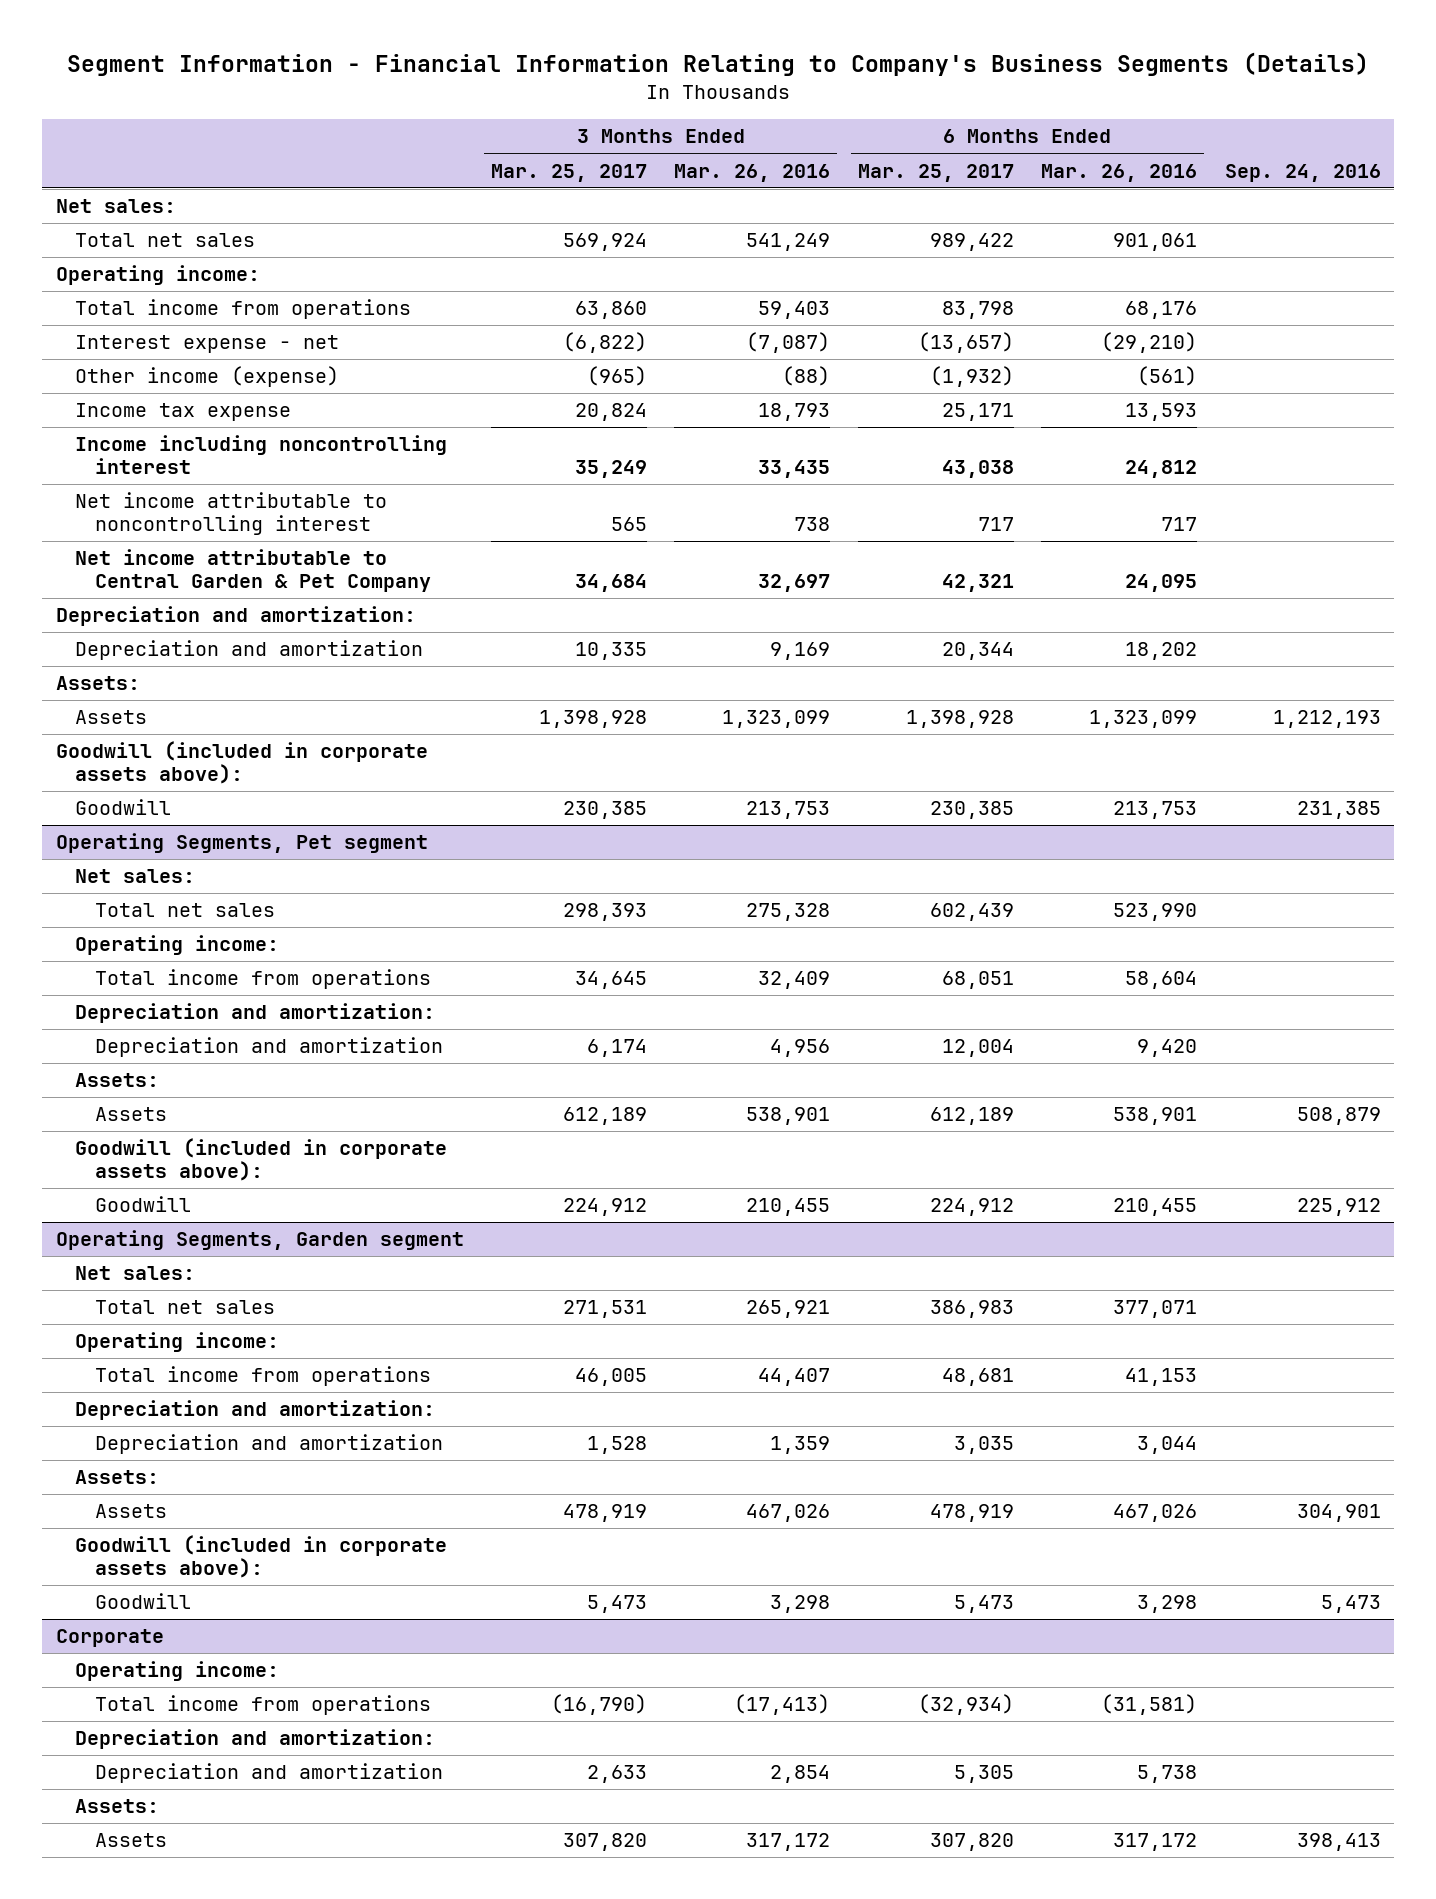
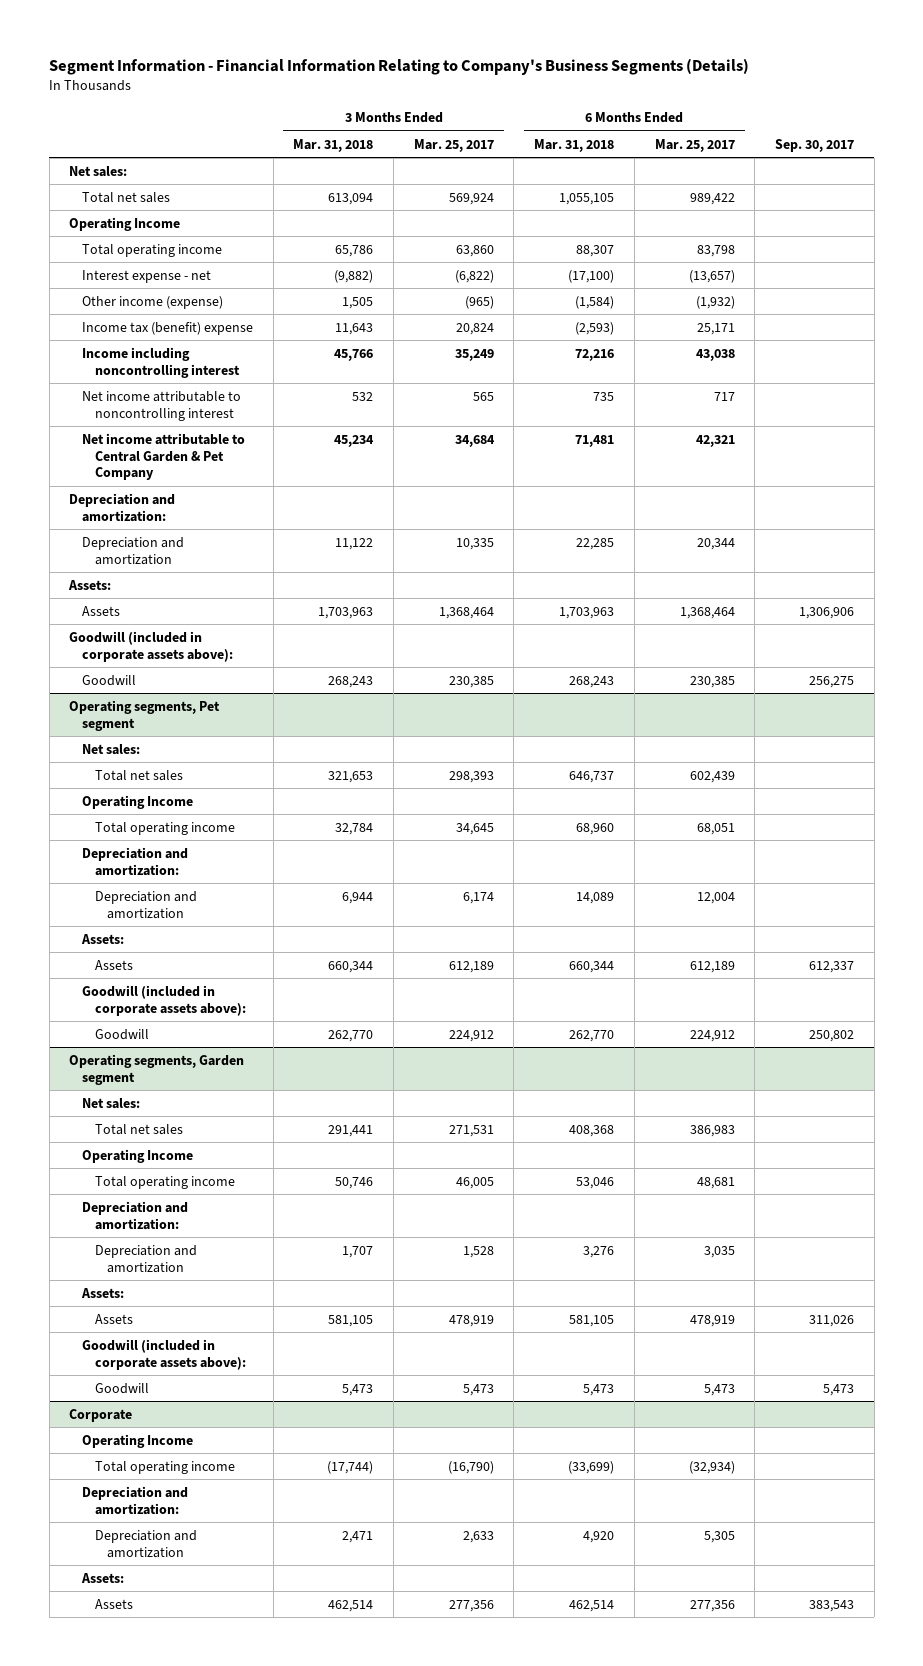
[674,163,831,182] Mar. 26, 2016 -> none
[1041,163,1198,182] Mar. 26, 2016 -> none
[1224,163,1381,182] Sep. 24, 2016 -> none
none -> [293,138,374,152] Mar. 31, 2018
none -> [534,138,615,152] Mar. 31, 2018
none -> [774,138,854,152] Sep. 30, 2017
[55,265,260,286] Operating income: -> [69,216,181,231] Operating Income
[75,299,412,320] Total income from operations -> [81,243,222,257] Total operating income
[75,403,292,422] Income tax expense -> [81,321,253,335] Income tax (benefit) expense
[538,710,647,729] 1,398,928 -> [438,606,494,619] 1,368,464
[905,710,1014,729] 1,398,928 -> [679,606,735,619] 1,368,464
[55,833,428,854] Operating Segments, Pet segment -> [69,699,221,731] Operating segments, Pet segment
[75,935,280,956] Operating income: -> [81,794,193,809] Operating Income
[94,969,431,990] Total income from operations -> [94,821,235,835] Total operating income
[55,1230,464,1251] Operating Segments, Garden segment -> [69,1053,245,1085] Operating segments, Garden segment
[75,1332,280,1353] Operating income: -> [81,1148,193,1163] Operating Income
[94,1366,431,1387] Total income from operations -> [94,1175,235,1189] Total operating income
[75,1661,280,1682] Operating income: -> [81,1433,193,1448] Operating Income
[94,1695,431,1716] Total income from operations -> [94,1460,235,1474] Total operating income
[562,1833,647,1852] 307,820 -> [448,1599,494,1612] 277,356
[929,1833,1014,1852] 307,820 -> [689,1599,735,1612] 277,356

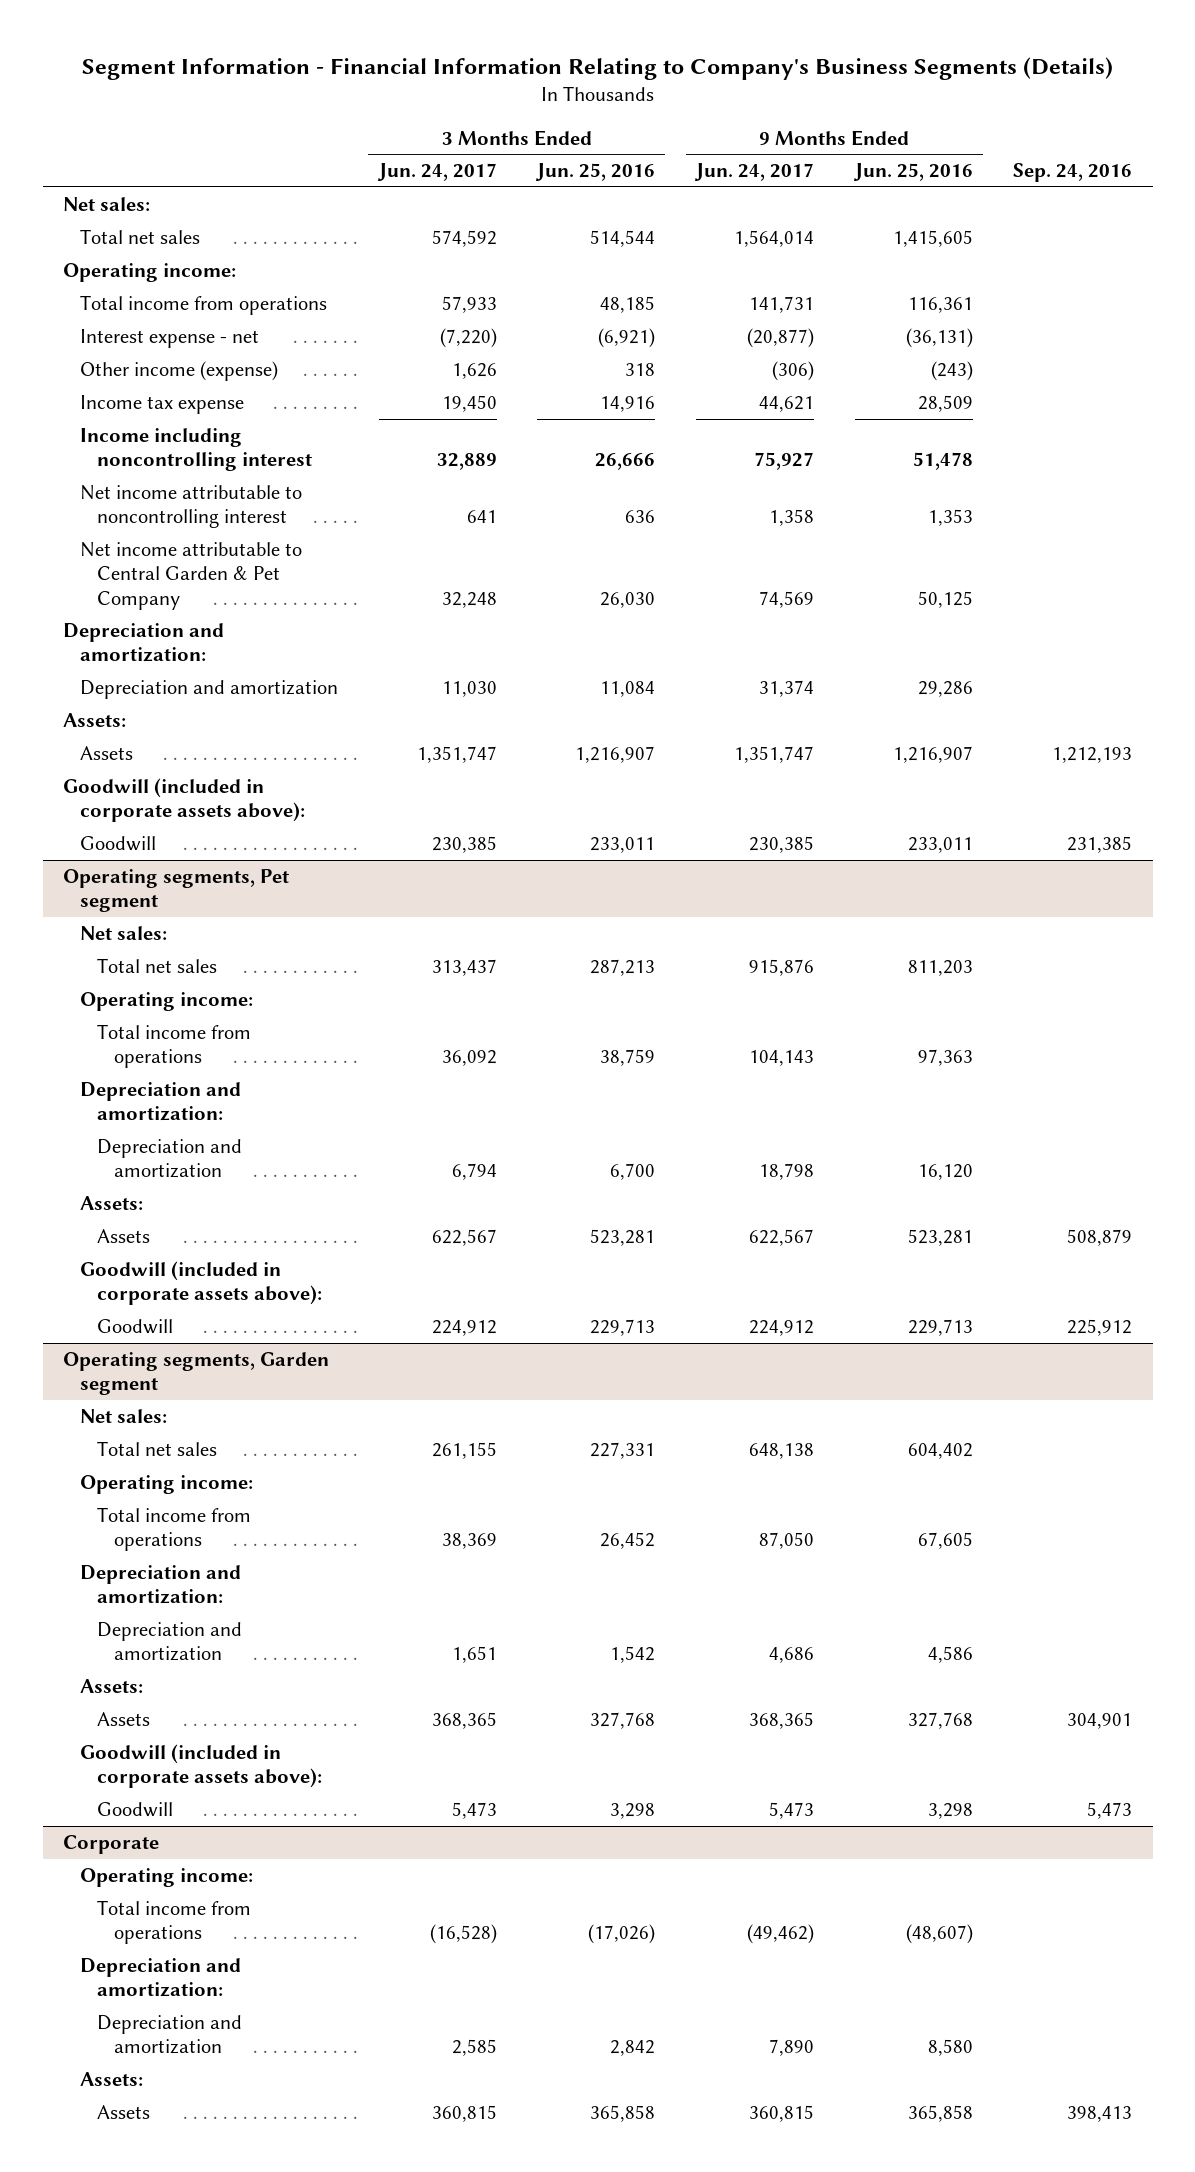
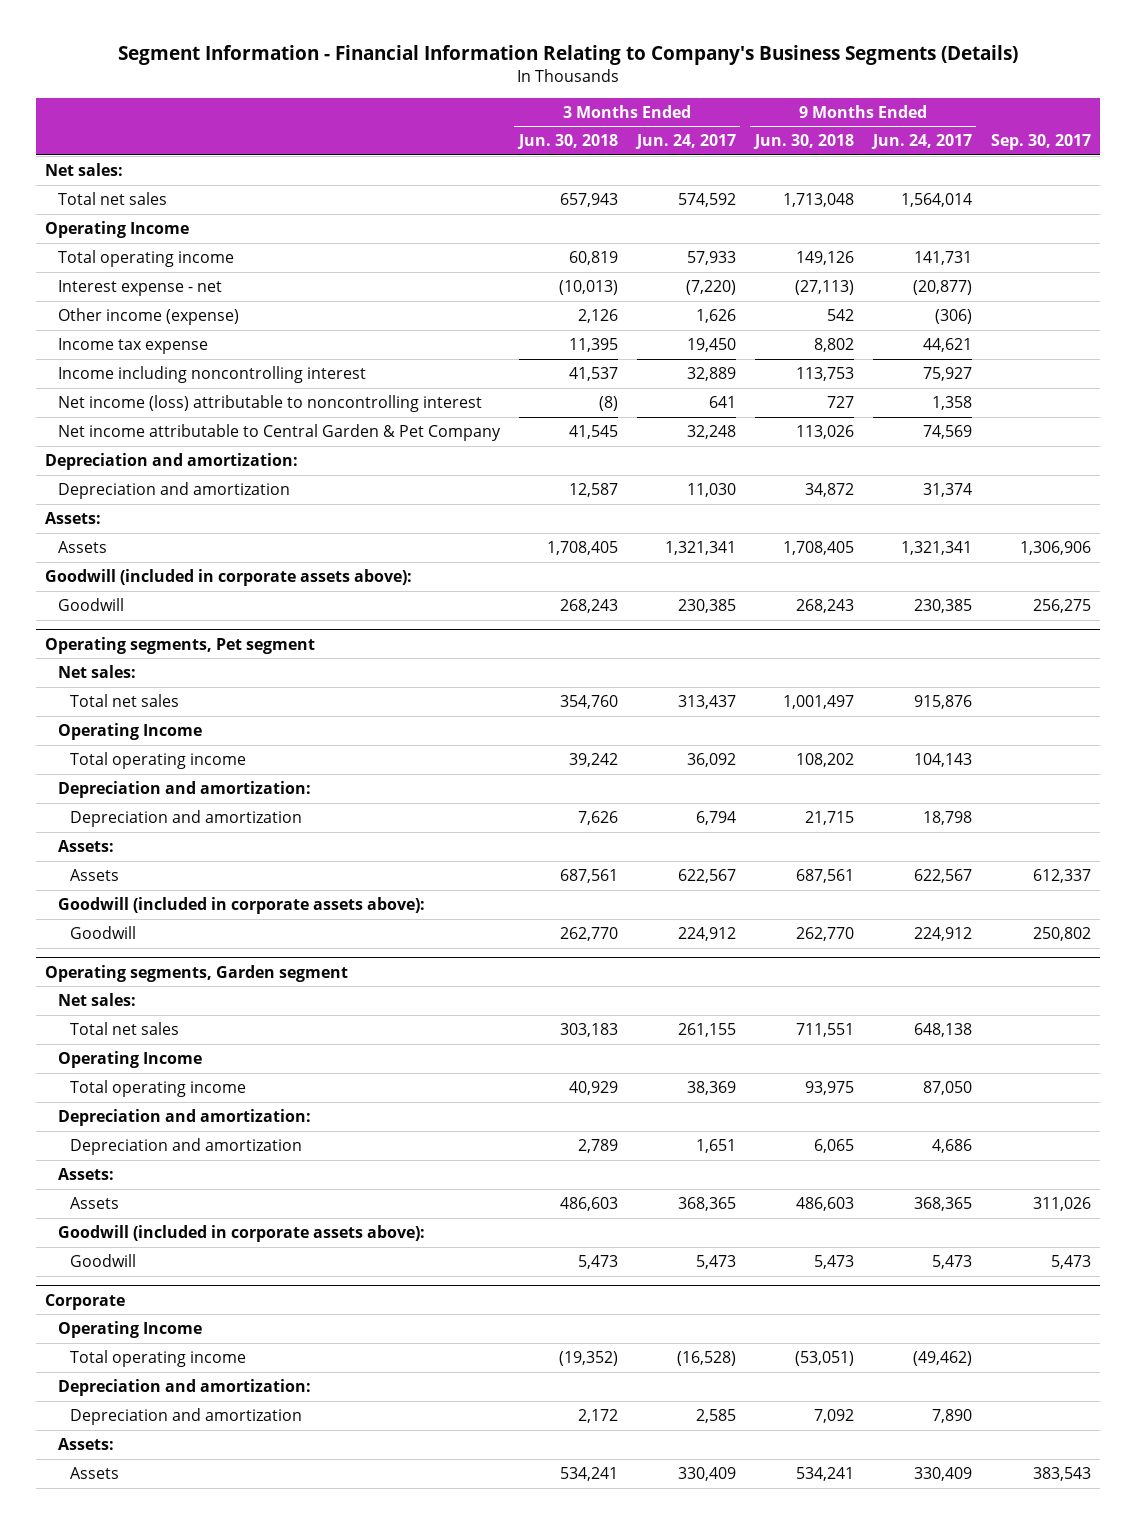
[535,163,656,182] Jun. 25, 2016 -> none
[852,163,973,182] Jun. 25, 2016 -> none
[1013,163,1133,183] Sep. 24, 2016 -> none
none -> [516,134,618,150] Jun. 30, 2018
none -> [752,134,854,150] Jun. 30, 2018
none -> [990,134,1091,151] Sep. 30, 2017
[62,262,236,282] Operating income: -> [45,220,190,238] Operating Income
[79,294,327,315] Total income from operations -> [57,249,234,267] Total operating income
[79,484,302,529] Net income attributable to noncontrolling interest -> [57,394,482,412] Net income (loss) attributable to noncontrolling interest
[416,745,497,763] 1,351,747 -> [664,540,736,555] 1,321,341
[734,745,815,763] 1,351,747 -> [900,540,972,555] 1,321,341
[79,991,253,1011] Operating income: -> [57,722,202,740] Operating Income
[96,1023,251,1069] Total income from operations -> [70,751,247,769] Total operating income
[79,1474,253,1494] Operating income: -> [57,1050,202,1068] Operating Income
[96,1506,251,1552] Total income from operations -> [70,1079,247,1097] Total operating income
[79,1867,253,1887] Operating income: -> [57,1320,202,1338] Operating Income
[96,1899,251,1945] Total income from operations -> [70,1349,247,1367] Total operating income
[431,2104,497,2122] 360,815 -> [677,1466,736,1481] 330,409
[749,2104,815,2122] 360,815 -> [913,1466,972,1481] 330,409

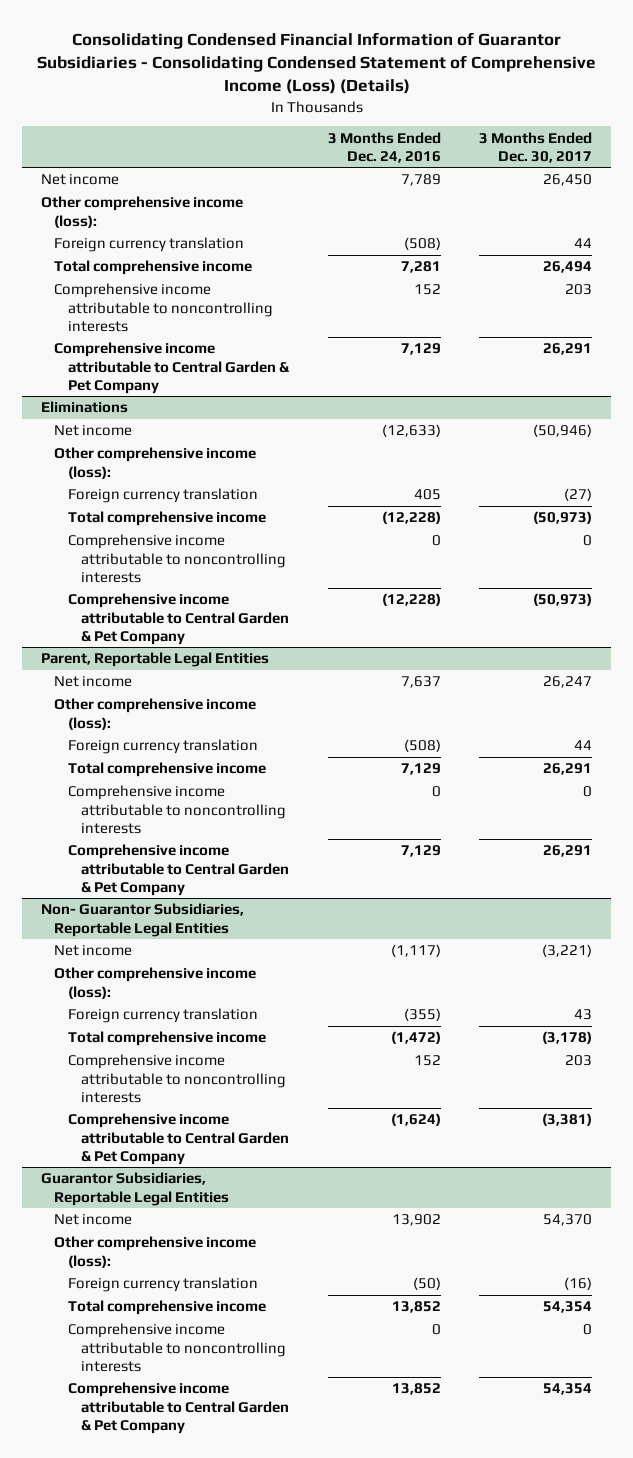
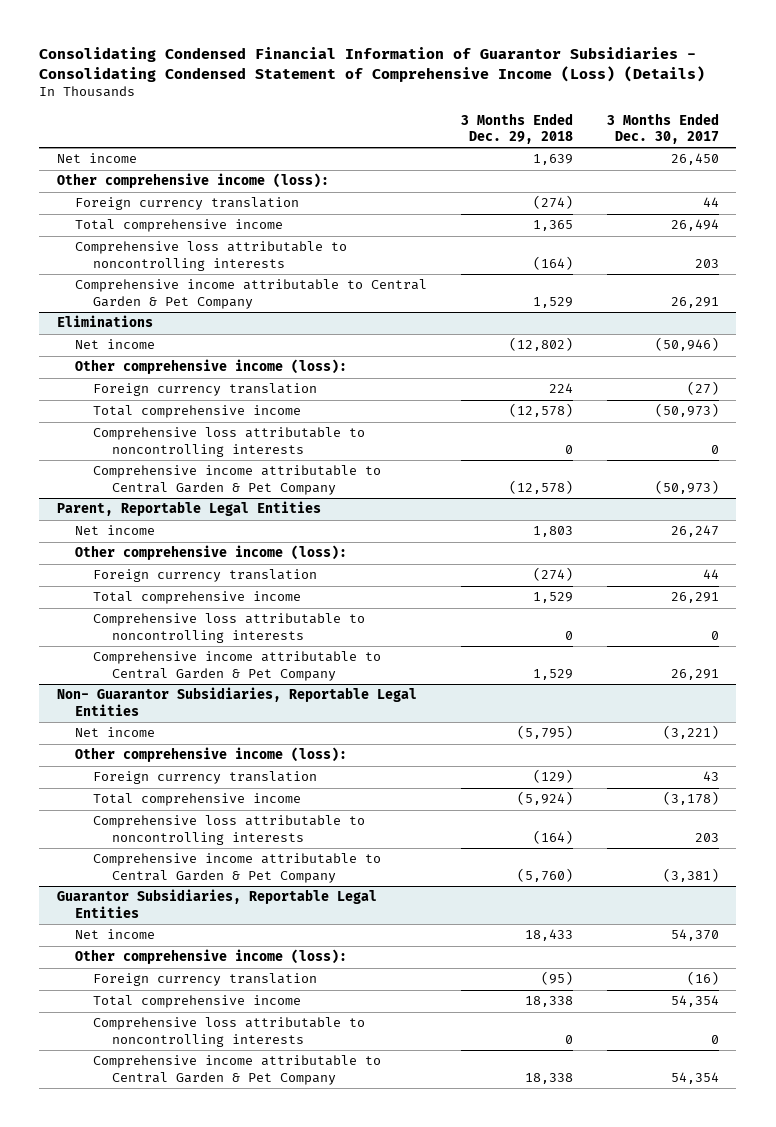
[327,131,441,164] 3 Months Ended Dec. 24, 2016 -> none
none -> [461,112,574,144] 3 Months Ended Dec. 29, 2018
[54,283,273,333] Comprehensive income attributable to noncontrolling interests -> [74,241,347,271] Comprehensive loss attributable to noncontrolling interests
[67,534,287,584] Comprehensive income attributable to noncontrolling interests -> [93,427,366,457] Comprehensive loss attributable to noncontrolling interests
[67,785,287,835] Comprehensive income attributable to noncontrolling interests -> [93,613,366,643] Comprehensive loss attributable to noncontrolling interests
[67,1054,287,1104] Comprehensive income attributable to noncontrolling interests -> [93,815,366,845] Comprehensive loss attributable to noncontrolling interests
[67,1323,287,1373] Comprehensive income attributable to noncontrolling interests -> [93,1017,366,1047] Comprehensive loss attributable to noncontrolling interests

